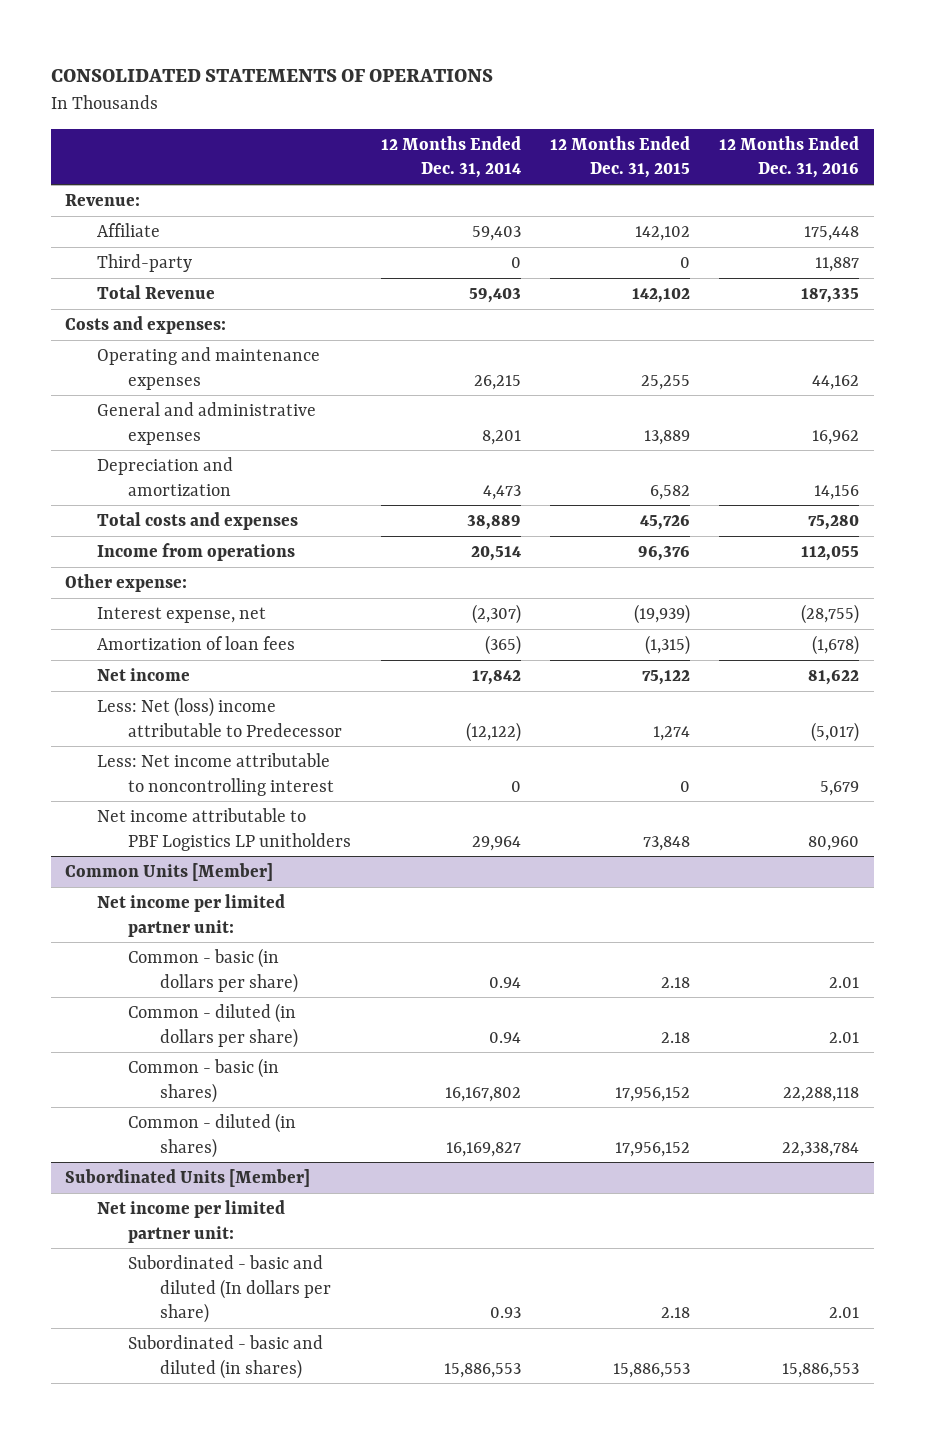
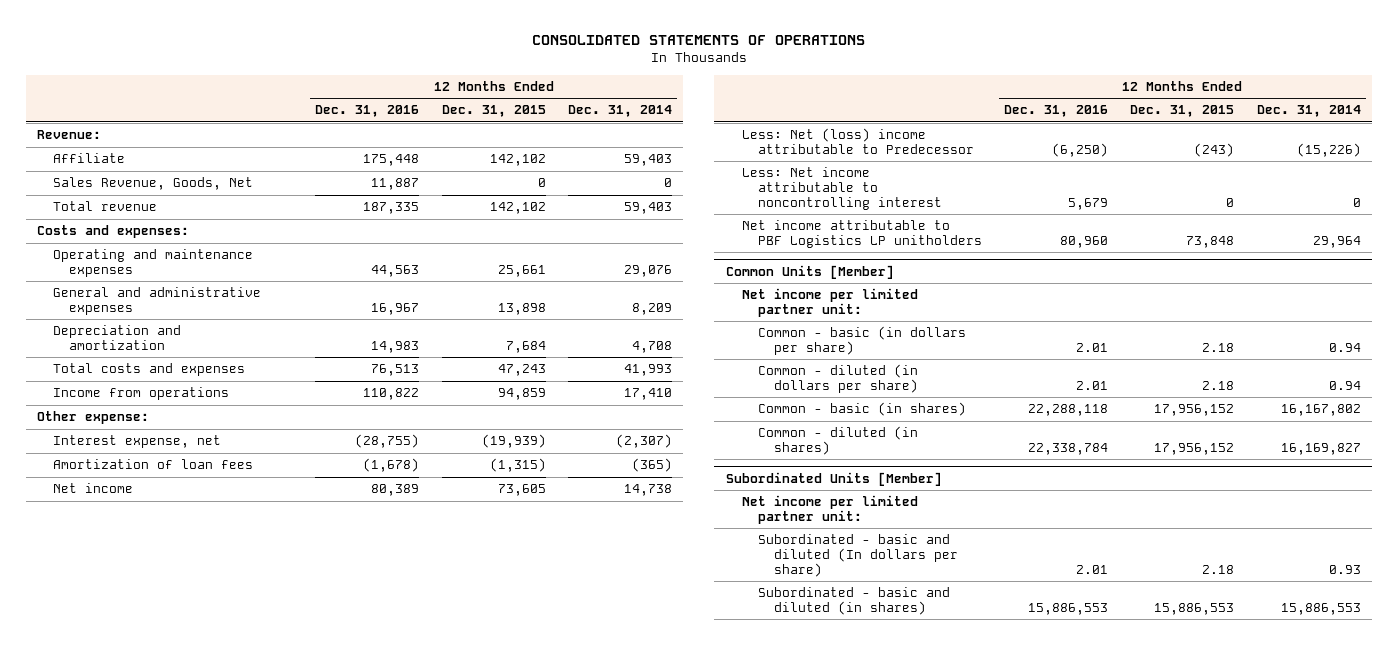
[96,254,192,273] Third-party -> [52,177,253,191] Sales Revenue, Goods, Net
[96,285,215,300] Total Revenue -> [52,201,157,212] Total revenue
[473,374,521,390] 26,215 -> [623,265,672,278] 29,076
[641,374,691,390] 25,255 -> [497,265,546,278] 25,661
[812,374,860,390] 44,162 -> [371,265,420,278] 44,563
[481,429,521,445] 8,201 -> [631,303,672,316] 8,209
[644,429,691,445] 13,889 -> [497,303,546,316] 13,898
[812,429,860,445] 16,962 -> [371,303,420,316] 16,967
[482,484,521,500] 4,473 -> [631,341,672,354] 4,708
[650,484,691,500] 6,582 -> [505,341,546,354] 7,684
[814,484,860,500] 14,156 -> [371,341,420,354] 14,983
[466,515,521,531] 38,889 -> [623,364,672,377] 41,993
[640,515,691,531] 45,726 -> [497,364,546,377] 47,243
[808,515,860,531] 75,280 -> [371,364,420,377] 76,513
[470,546,521,562] 20,514 -> [623,388,672,401] 17,410
[638,546,691,562] 96,376 -> [497,388,546,401] 94,859
[801,546,860,562] 112,055 -> [363,388,420,401] 110,822
[471,670,521,686] 17,842 -> [623,484,672,497] 14,738
[642,670,691,686] 75,122 -> [497,484,546,497] 73,605
[808,670,860,686] 81,622 -> [371,484,420,497] 80,389
[465,721,521,742] (12,122) -> [1296,143,1361,158] (15,226)
[653,725,691,741] 1,274 -> [1194,143,1235,158] (243)
[811,721,860,742] (5,017) -> [1052,143,1109,158] (6,250)

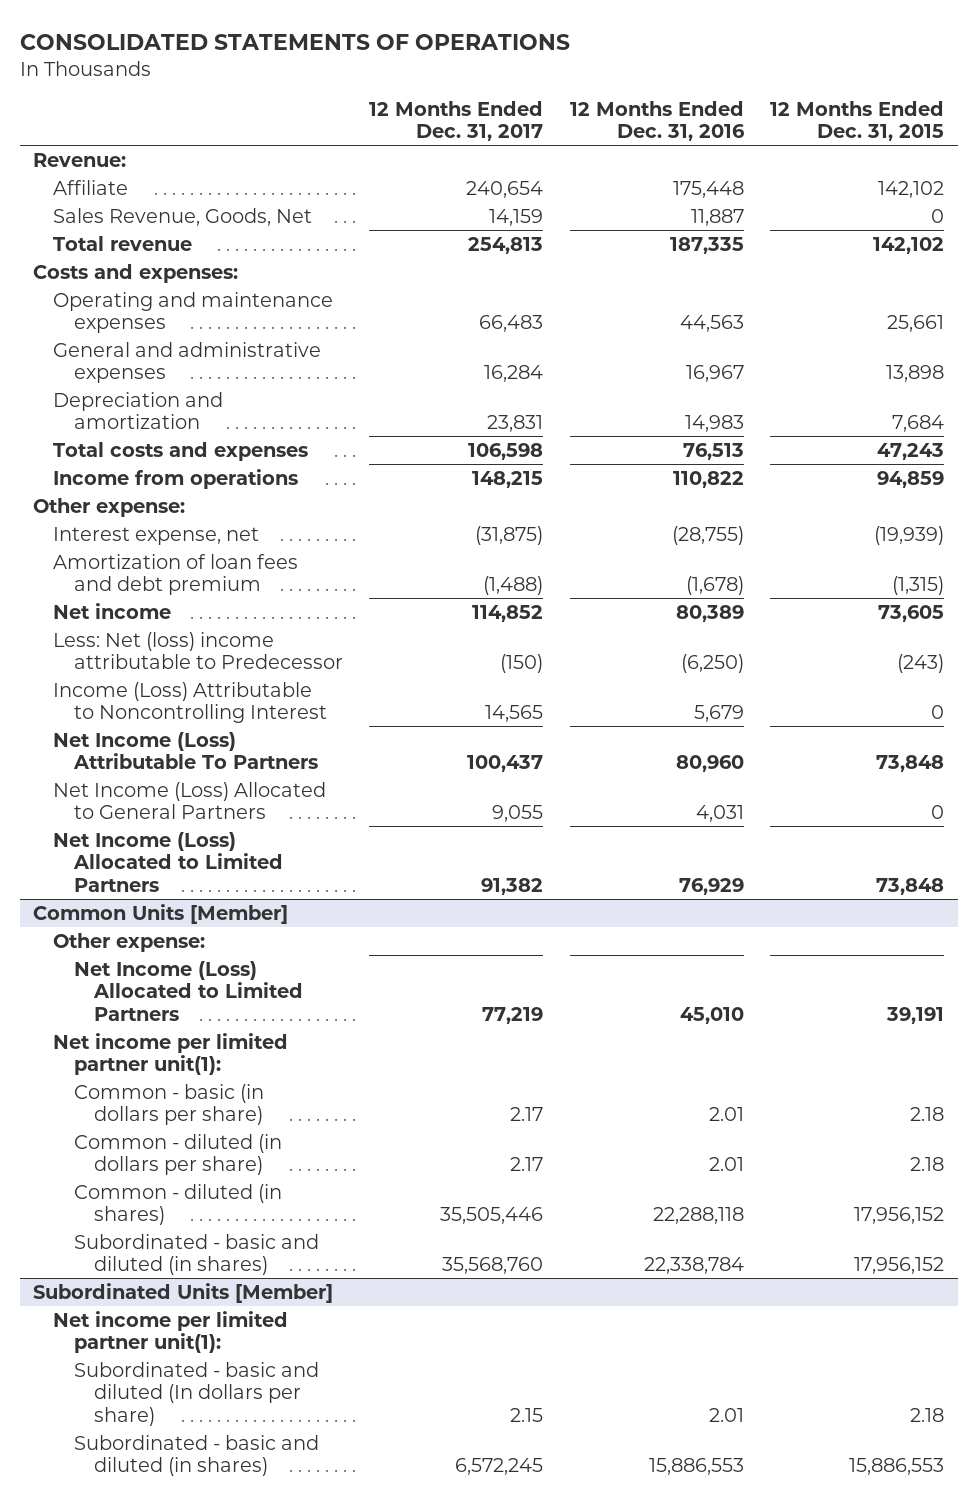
[567,105,672,118] Dec. 31, 2014 -> none
none -> [369,100,544,142] 12 Months Ended Dec. 31, 2017
[52,459,253,470] Amortization of loan fees -> [53,553,299,596] Amortization of loan fees and debt premium
[741,167,942,210] Less: Net income attributable to noncontrolling interest -> [53,681,327,724] Income (Loss) Attributable to Noncontrolling Interest
none -> [53,731,318,770] Net Income (Loss) Attributable To Partners
none -> [53,781,327,820] Net Income (Loss) Allocated to General Partners
[741,220,982,249] Net income attributable to PBF Logistics LP unitholders -> [53,831,283,893] Net Income (Loss) Allocated to Limited Partners
[1060,236,1109,249] 80,960 -> [678,878,744,896] 76,929
none -> [53,932,206,952] Other expense:
none -> [73,960,304,1022] Net Income (Loss) Allocated to Limited Partners
[741,288,918,318] Net income per limited partner unit: -> [53,1032,289,1076] Net income per limited partner unit(1):
[757,402,966,417] Common - basic (in shares) -> none
[1028,443,1109,456] 22,338,784 -> [652,1207,744,1225] 22,288,118
none -> [73,1233,319,1276] Subordinated - basic and diluted (in shares)
[741,495,918,525] Net income per limited partner unit: -> [53,1310,289,1354] Net income per limited partner unit(1):

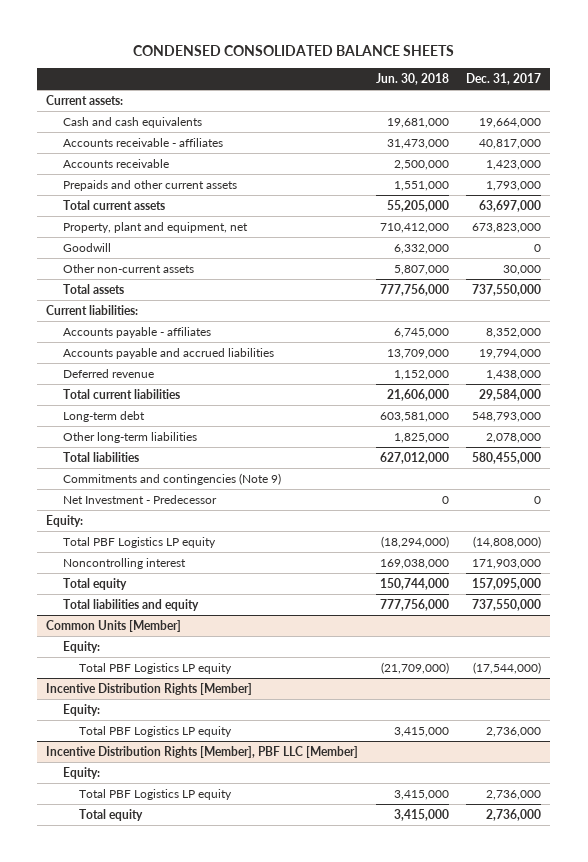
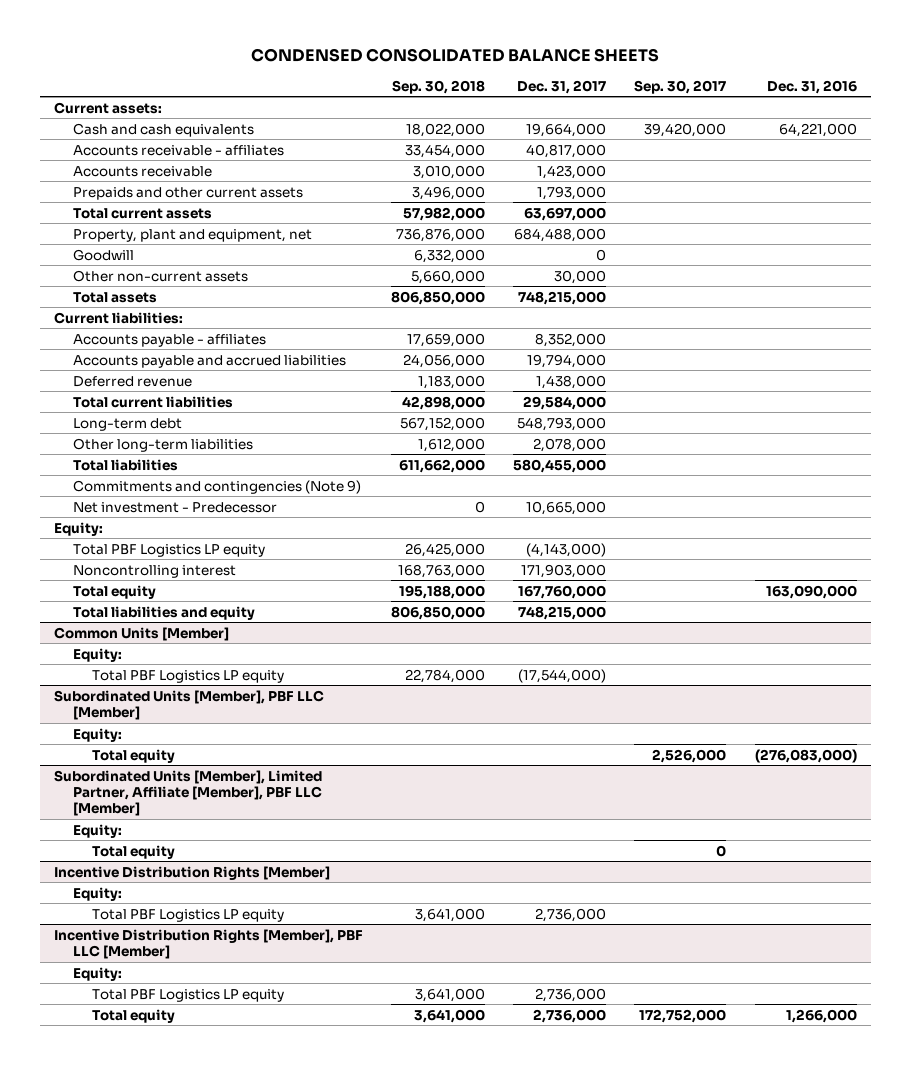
[375,73,449,86] Jun. 30, 2018 -> none
none -> [392,79,486,94] Sep. 30, 2018
none -> [634,79,727,94] Sep. 30, 2017
none -> [766,79,857,94] Dec. 31, 2016
[472,222,542,233] 673,823,000 -> [514,227,607,242] 684,488,000
[472,283,542,296] 737,550,000 -> [518,290,607,305] 748,215,000
[62,494,217,504] Net Investment - Predecessor -> [72,501,277,513] Net investment - Predecessor
[534,495,542,504] 0 -> [526,500,607,515] 10,665,000
[473,535,542,548] (14,808,000) -> [526,542,607,557] (4,143,000)
[472,577,542,590] 157,095,000 -> [518,584,607,599] 167,760,000
[472,598,542,611] 737,550,000 -> [518,605,607,620] 748,215,000
none -> [53,689,324,720] Subordinated Units [Member], PBF LLC [Member]
none -> [72,727,122,742] Equity:
none -> [91,748,175,763] Total equity
none -> [53,769,322,817] Subordinated Units [Member], Limited Partner, Affiliate [Member], PBF LLC [Member]
none -> [72,823,122,838] Equity:
none -> [91,844,175,859] Total equity

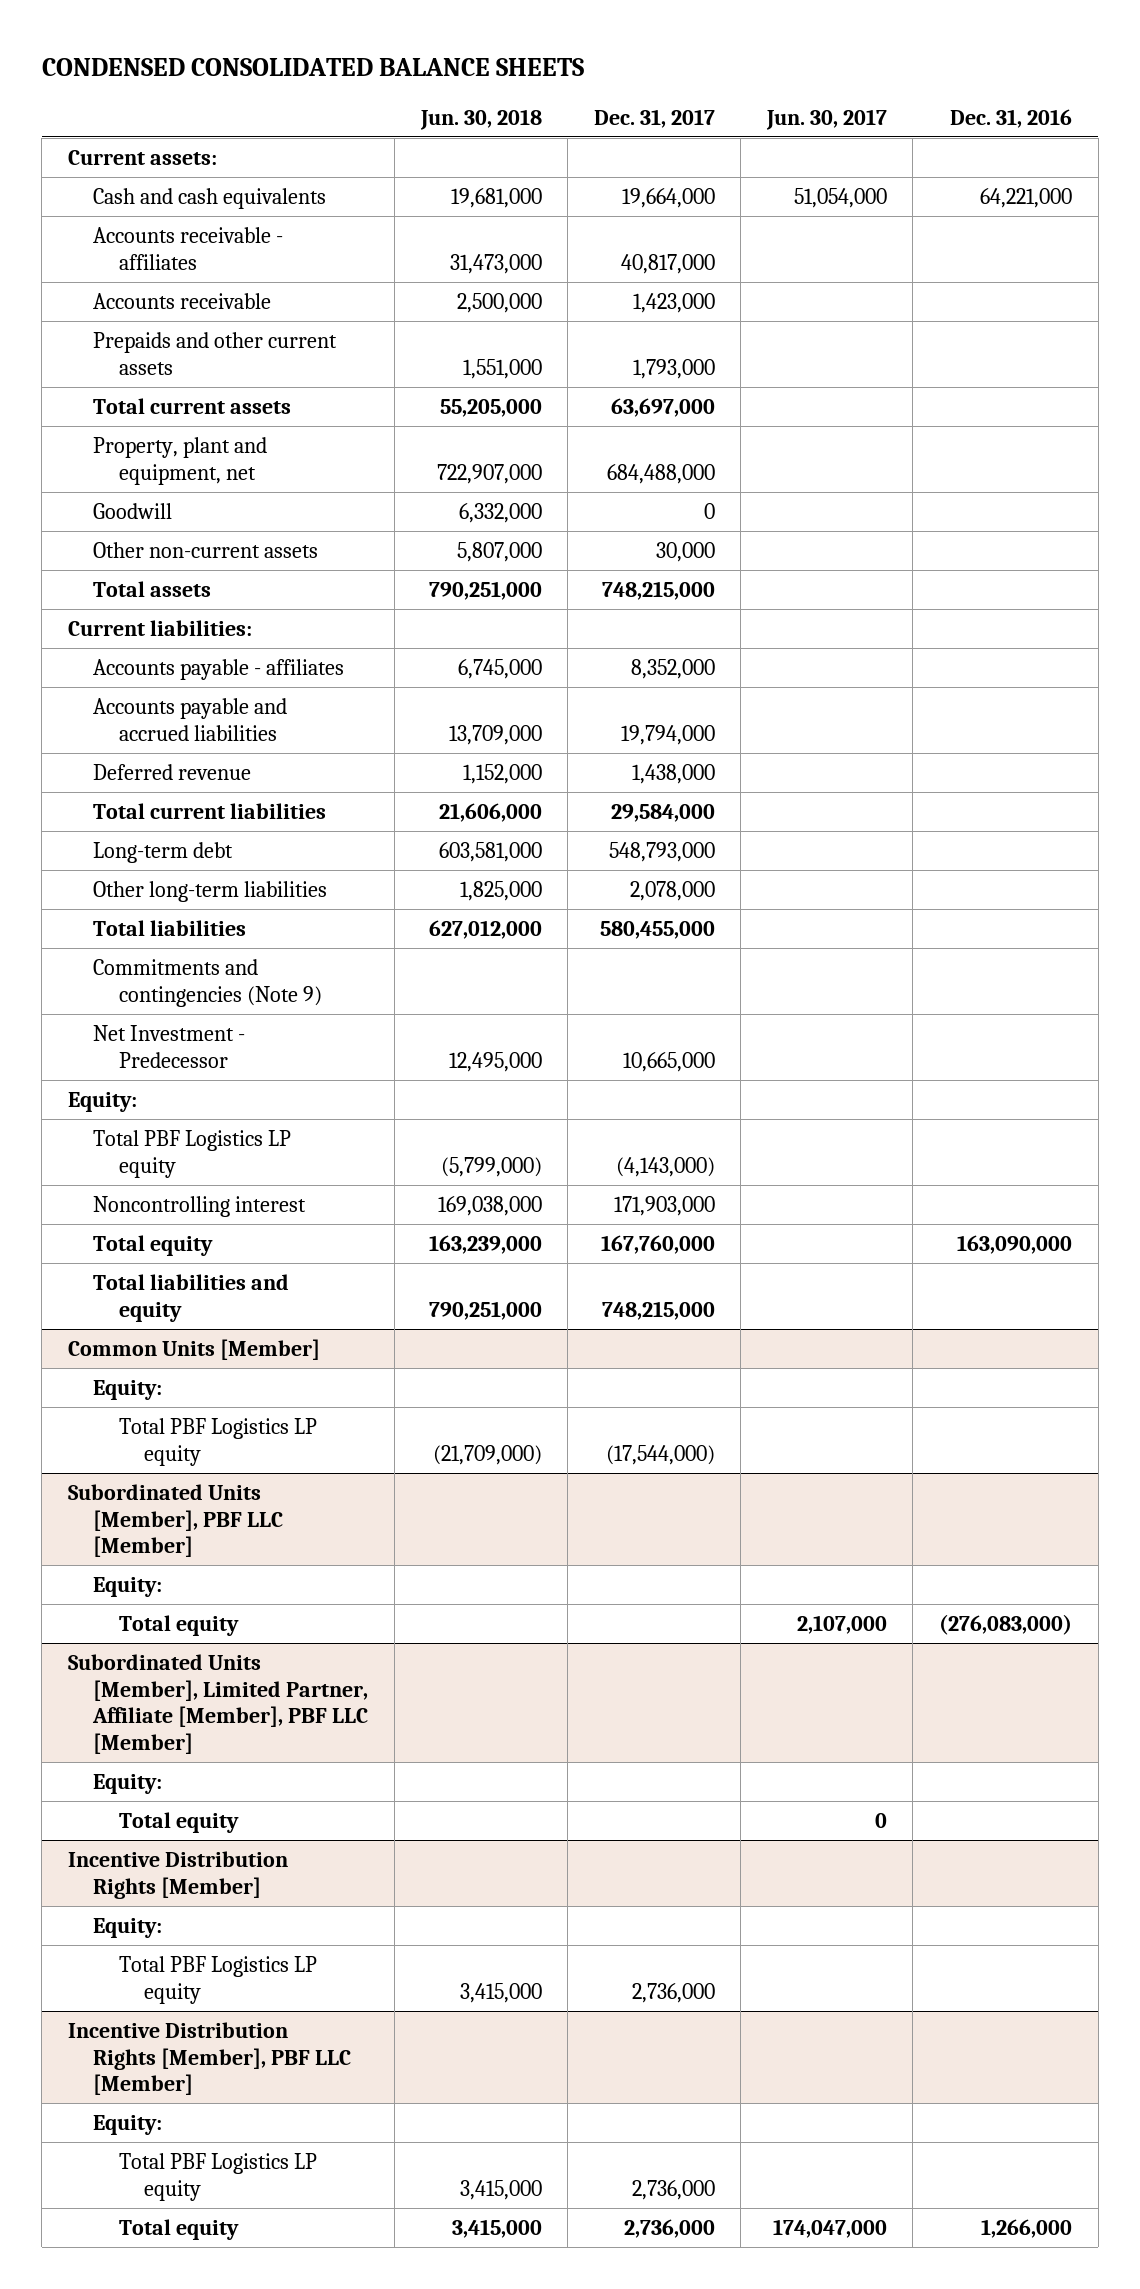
[392,79,486,94] Sep. 30, 2018 -> none
[634,79,727,94] Sep. 30, 2017 -> none
none -> [419,108,542,130] Jun. 30, 2018
none -> [765,108,887,130] Jun. 30, 2017
[72,501,277,513] Net investment - Predecessor -> [93,1024,246,1068] Net Investment - Predecessor

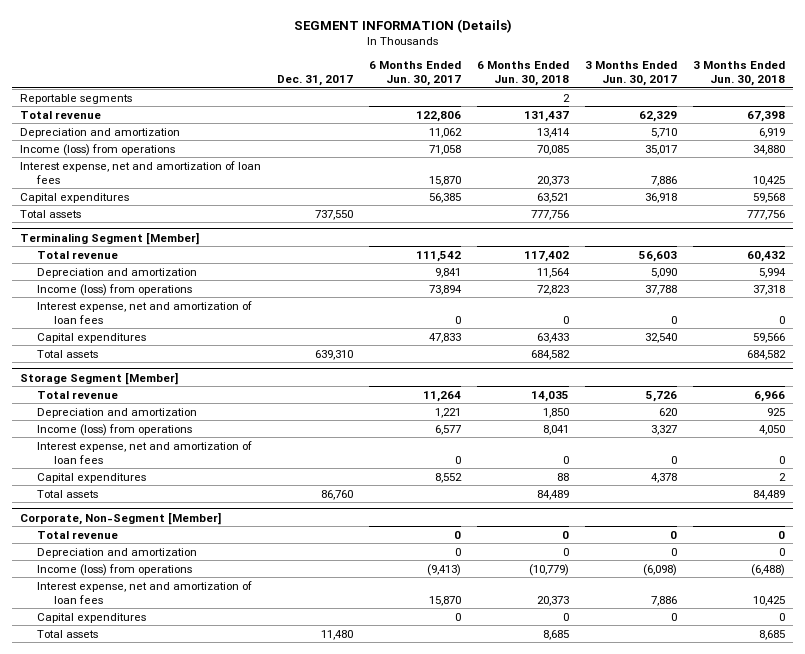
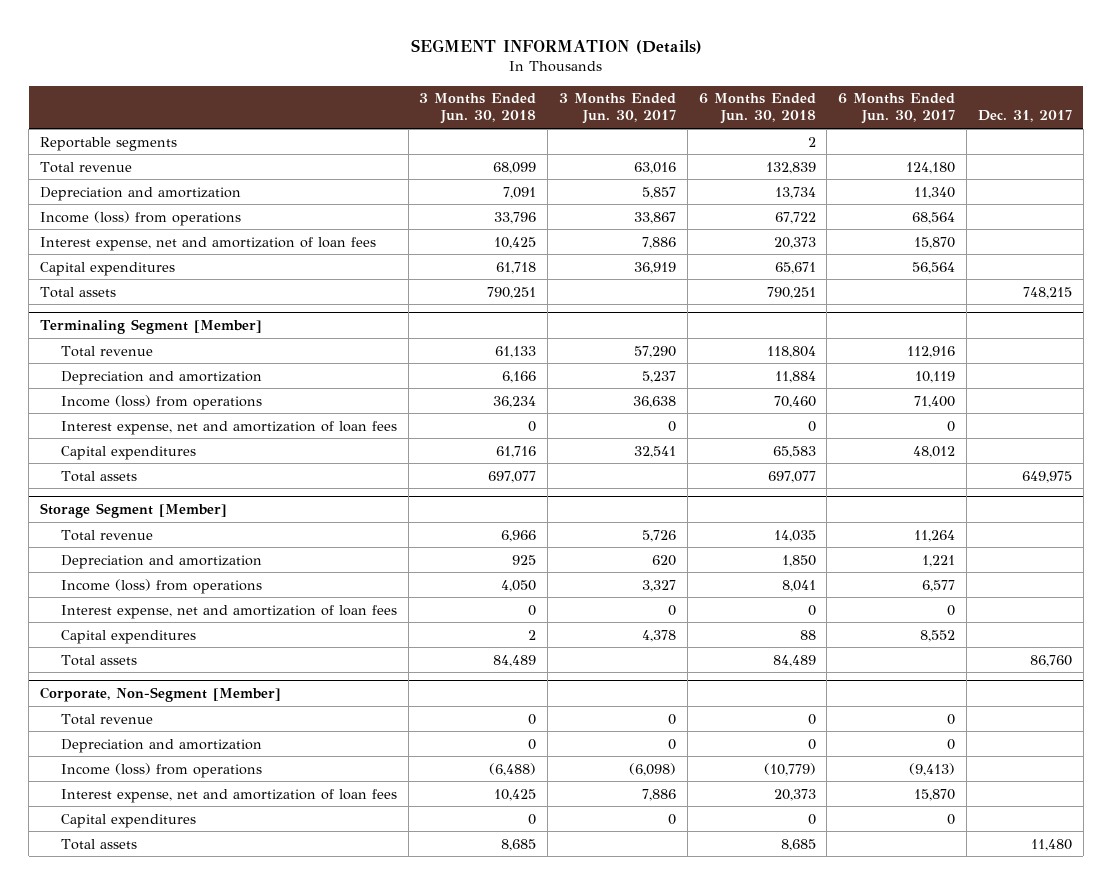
[415,110,461,122] 122,806 -> [906,161,956,174] 124,180
[524,110,570,122] 131,437 -> [765,161,816,174] 132,839
[639,110,678,122] 62,329 -> [633,161,676,174] 63,016
[747,110,786,122] 67,398 -> [493,161,537,174] 68,099
[428,127,462,138] 11,062 -> [914,186,956,199] 11,340
[537,127,571,138] 13,414 -> [774,186,816,199] 13,734
[651,127,678,138] 5,710 -> [641,186,676,199] 5,857
[759,127,786,138] 6,919 -> [503,186,537,199] 7,091
[428,144,461,155] 71,058 -> [912,211,956,224] 68,564
[537,144,570,155] 70,085 -> [774,211,816,224] 67,722
[645,144,678,155] 35,017 -> [633,211,676,224] 33,867
[753,144,786,155] 34,880 -> [494,211,537,224] 33,796
[428,192,461,203] 56,385 -> [912,261,956,274] 56,564
[537,192,570,203] 63,521 -> [774,261,816,274] 65,671
[645,192,678,203] 36,918 -> [633,261,676,274] 36,919
[753,192,786,203] 59,568 -> [496,261,537,274] 61,718
[314,209,353,220] 737,550 -> [1022,286,1072,299] 748,215
[531,209,570,220] 777,756 -> [766,286,816,299] 790,251
[747,209,786,220] 777,756 -> [487,286,537,299] 790,251
[415,250,461,262] 111,542 -> [907,345,956,358] 112,916
[524,250,570,262] 117,402 -> [766,345,816,358] 118,804
[639,250,678,262] 56,603 -> [633,345,676,358] 57,290
[747,250,786,262] 60,432 -> [495,345,537,358] 61,133
[434,267,461,278] 9,841 -> [915,370,956,383] 10,119
[537,267,571,278] 11,564 -> [774,370,816,383] 11,884
[651,267,678,278] 5,090 -> [641,370,676,383] 5,237
[759,267,787,278] 5,994 -> [502,370,537,383] 6,166
[428,284,462,295] 73,894 -> [914,395,956,408] 71,400
[537,284,570,295] 72,823 -> [773,395,816,408] 70,460
[645,284,678,295] 37,788 -> [632,395,676,408] 36,638
[753,284,786,295] 37,318 -> [493,395,537,408] 36,234
[428,332,461,343] 47,833 -> [913,445,956,458] 48,012
[537,332,570,343] 63,433 -> [772,445,816,458] 65,583
[645,332,678,343] 32,540 -> [633,445,676,458] 32,541
[753,332,786,343] 59,566 -> [496,445,537,458] 61,716
[314,349,353,360] 639,310 -> [1021,470,1072,483] 649,975
[531,349,571,360] 684,582 -> [767,470,816,483] 697,077
[747,349,787,360] 684,582 -> [488,470,537,483] 697,077

